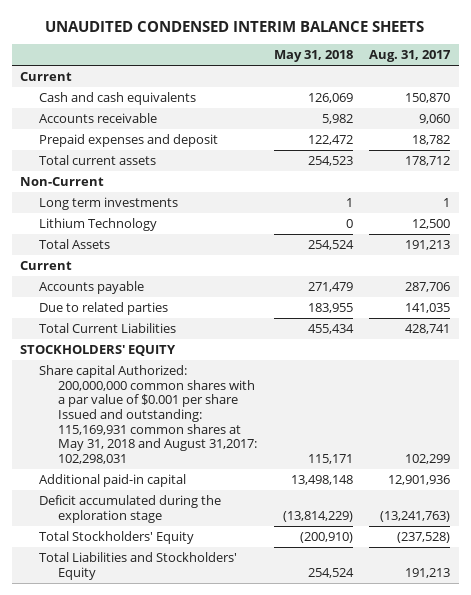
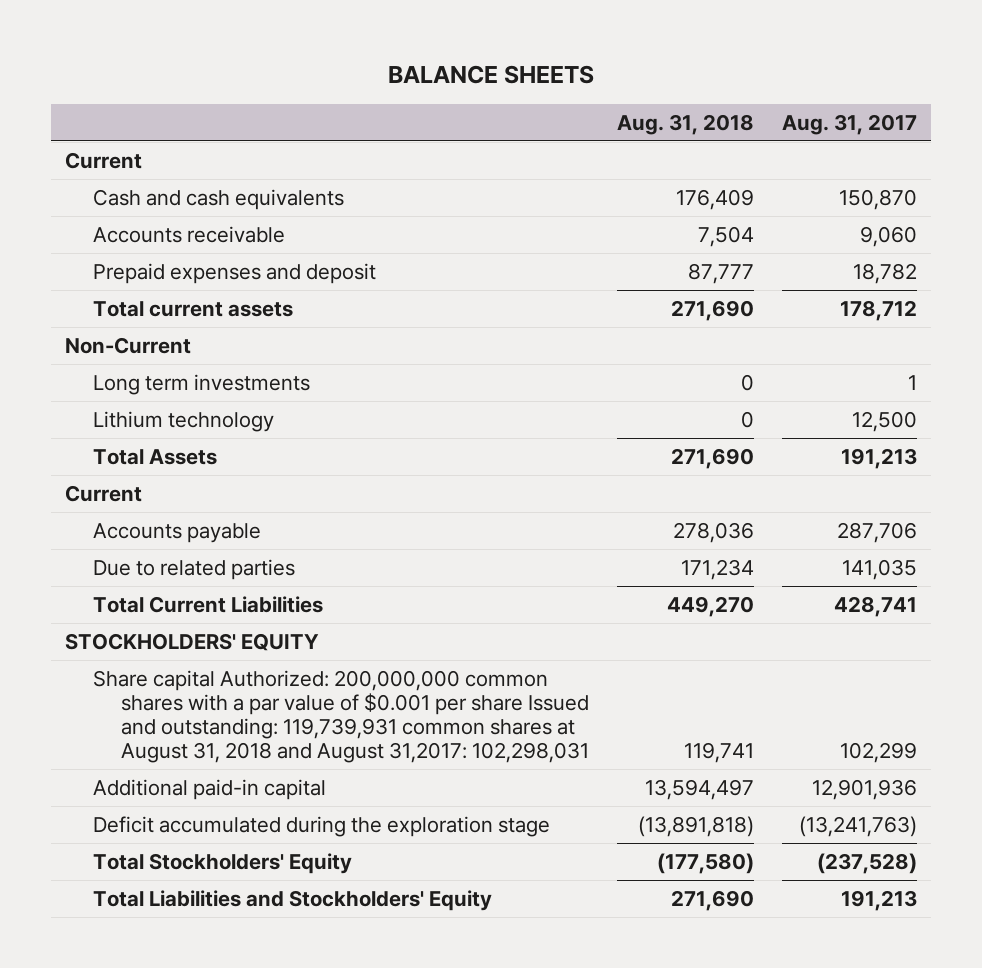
[45,20,425,32] UNAUDITED CONDENSED INTERIM BALANCE SHEETS -> [387,65,594,85] BALANCE SHEETS
[273,50,353,63] May 31, 2018 -> none
none -> [616,114,754,136] Aug. 31, 2018
[39,218,158,232] Lithium Technology -> [92,410,274,432] Lithium technology
[39,365,258,464] Share capital Authorized: 200,000,000 common shares with a par value of $0.001 per share Issued and outstanding: 115,169,931 common shares at May 31, 2018 and August 31,2017: 102,298,031 -> [92,669,590,764] Share capital Authorized: 200,000,000 common shares with a par value of $0.001 per share Issued and outstanding: 119,739,931 common shares at August 31, 2018 and August 31,2017: 102,298,031

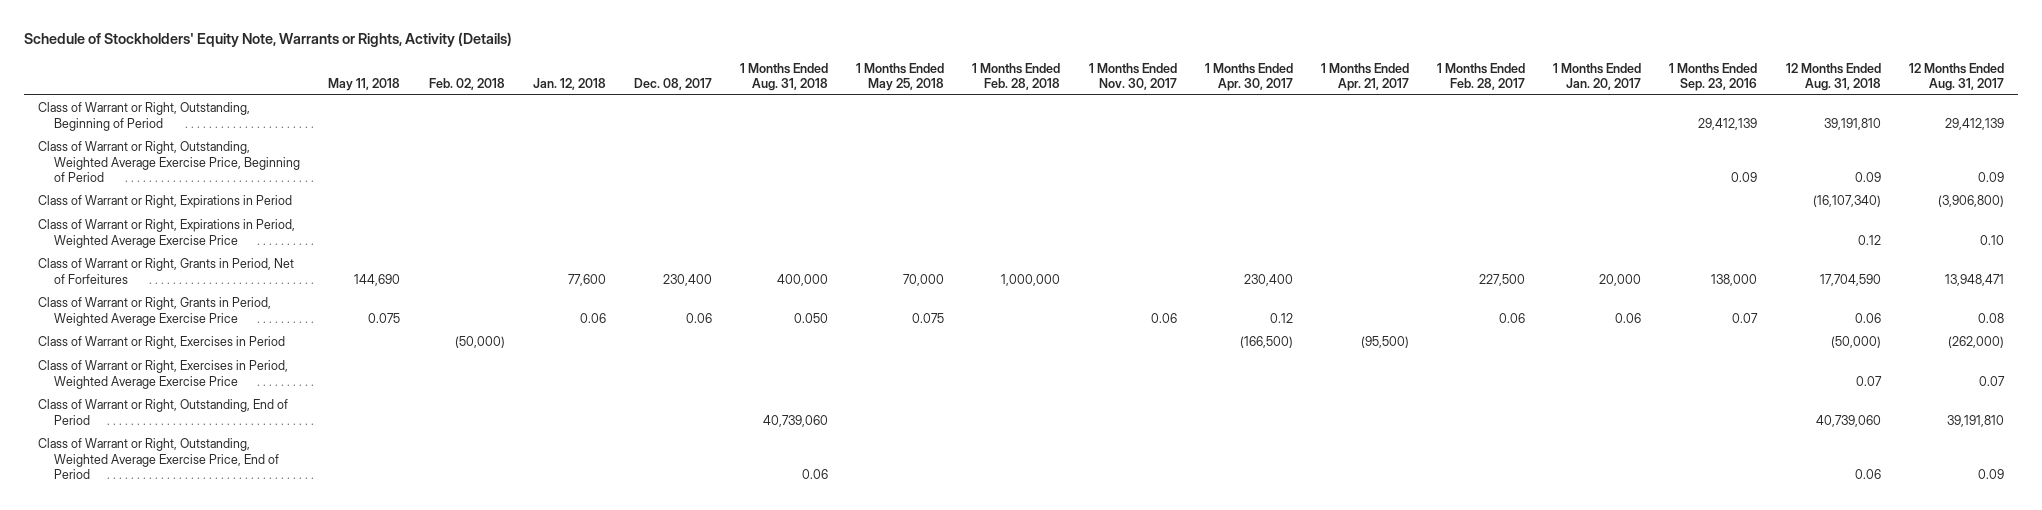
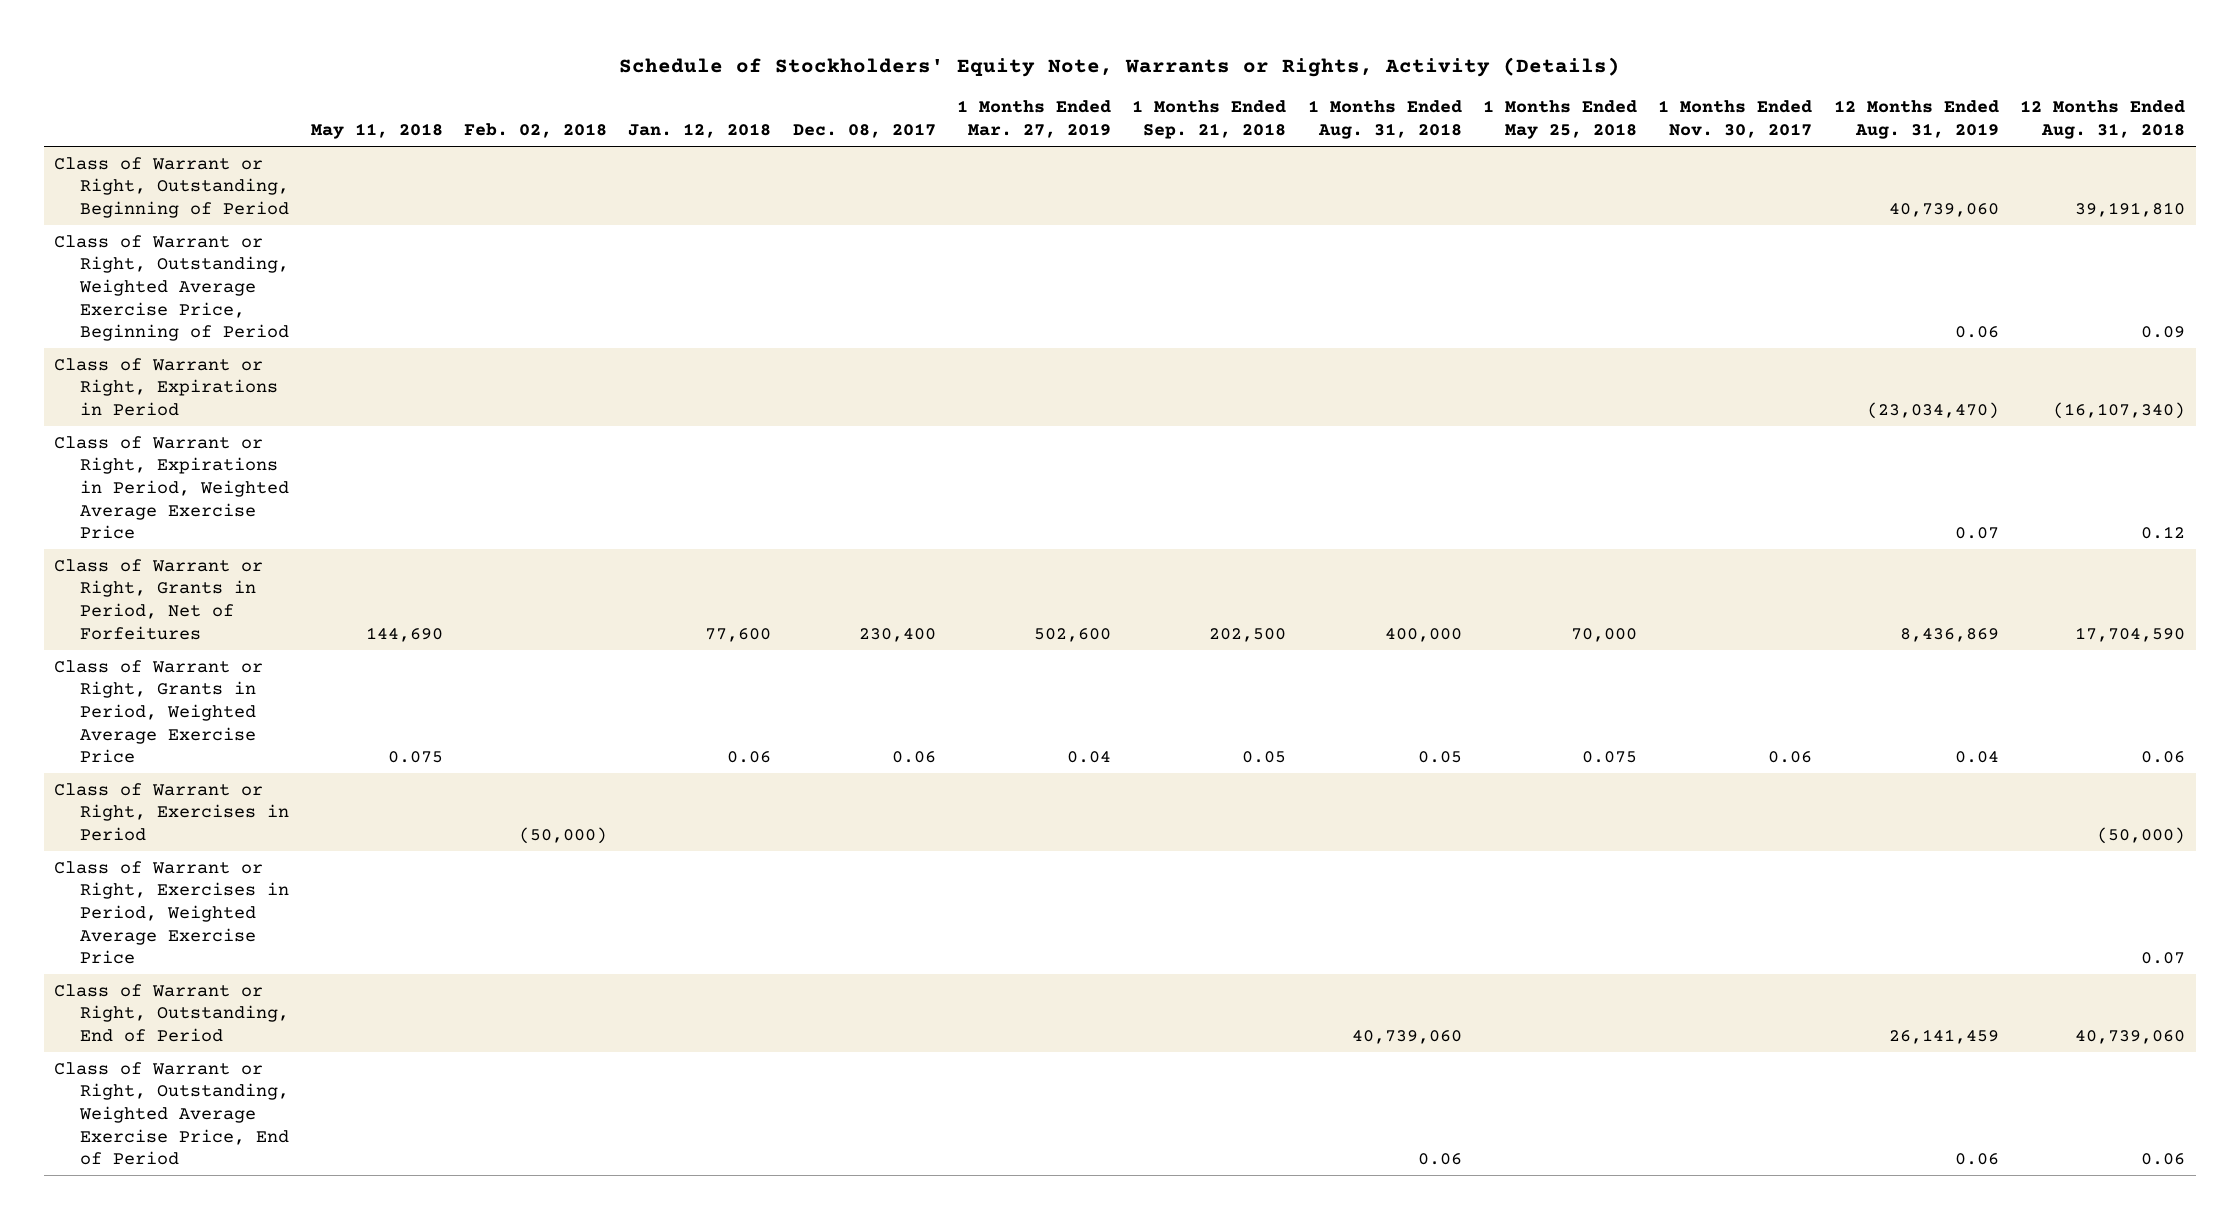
[972,62,1061,90] 1 Months Ended Feb. 28, 2018 -> none
[1204,62,1293,91] 1 Months Ended Apr. 30, 2017 -> none
[1320,62,1409,91] 1 Months Ended Apr. 21, 2017 -> none
[1437,62,1526,90] 1 Months Ended Feb. 28, 2017 -> none
[1553,62,1642,90] 1 Months Ended Jan. 20, 2017 -> none
[1669,62,1758,91] 1 Months Ended Sep. 23, 2016 -> none
[1908,62,2004,91] 12 Months Ended Aug. 31, 2017 -> none
none -> [957,100,1112,138] 1 Months Ended Mar. 27, 2019
none -> [1132,100,1287,139] 1 Months Ended Sep. 21, 2018
none -> [1833,100,1999,139] 12 Months Ended Aug. 31, 2019
[794,312,829,323] 0.050 -> [1417,751,1462,764] 0.05

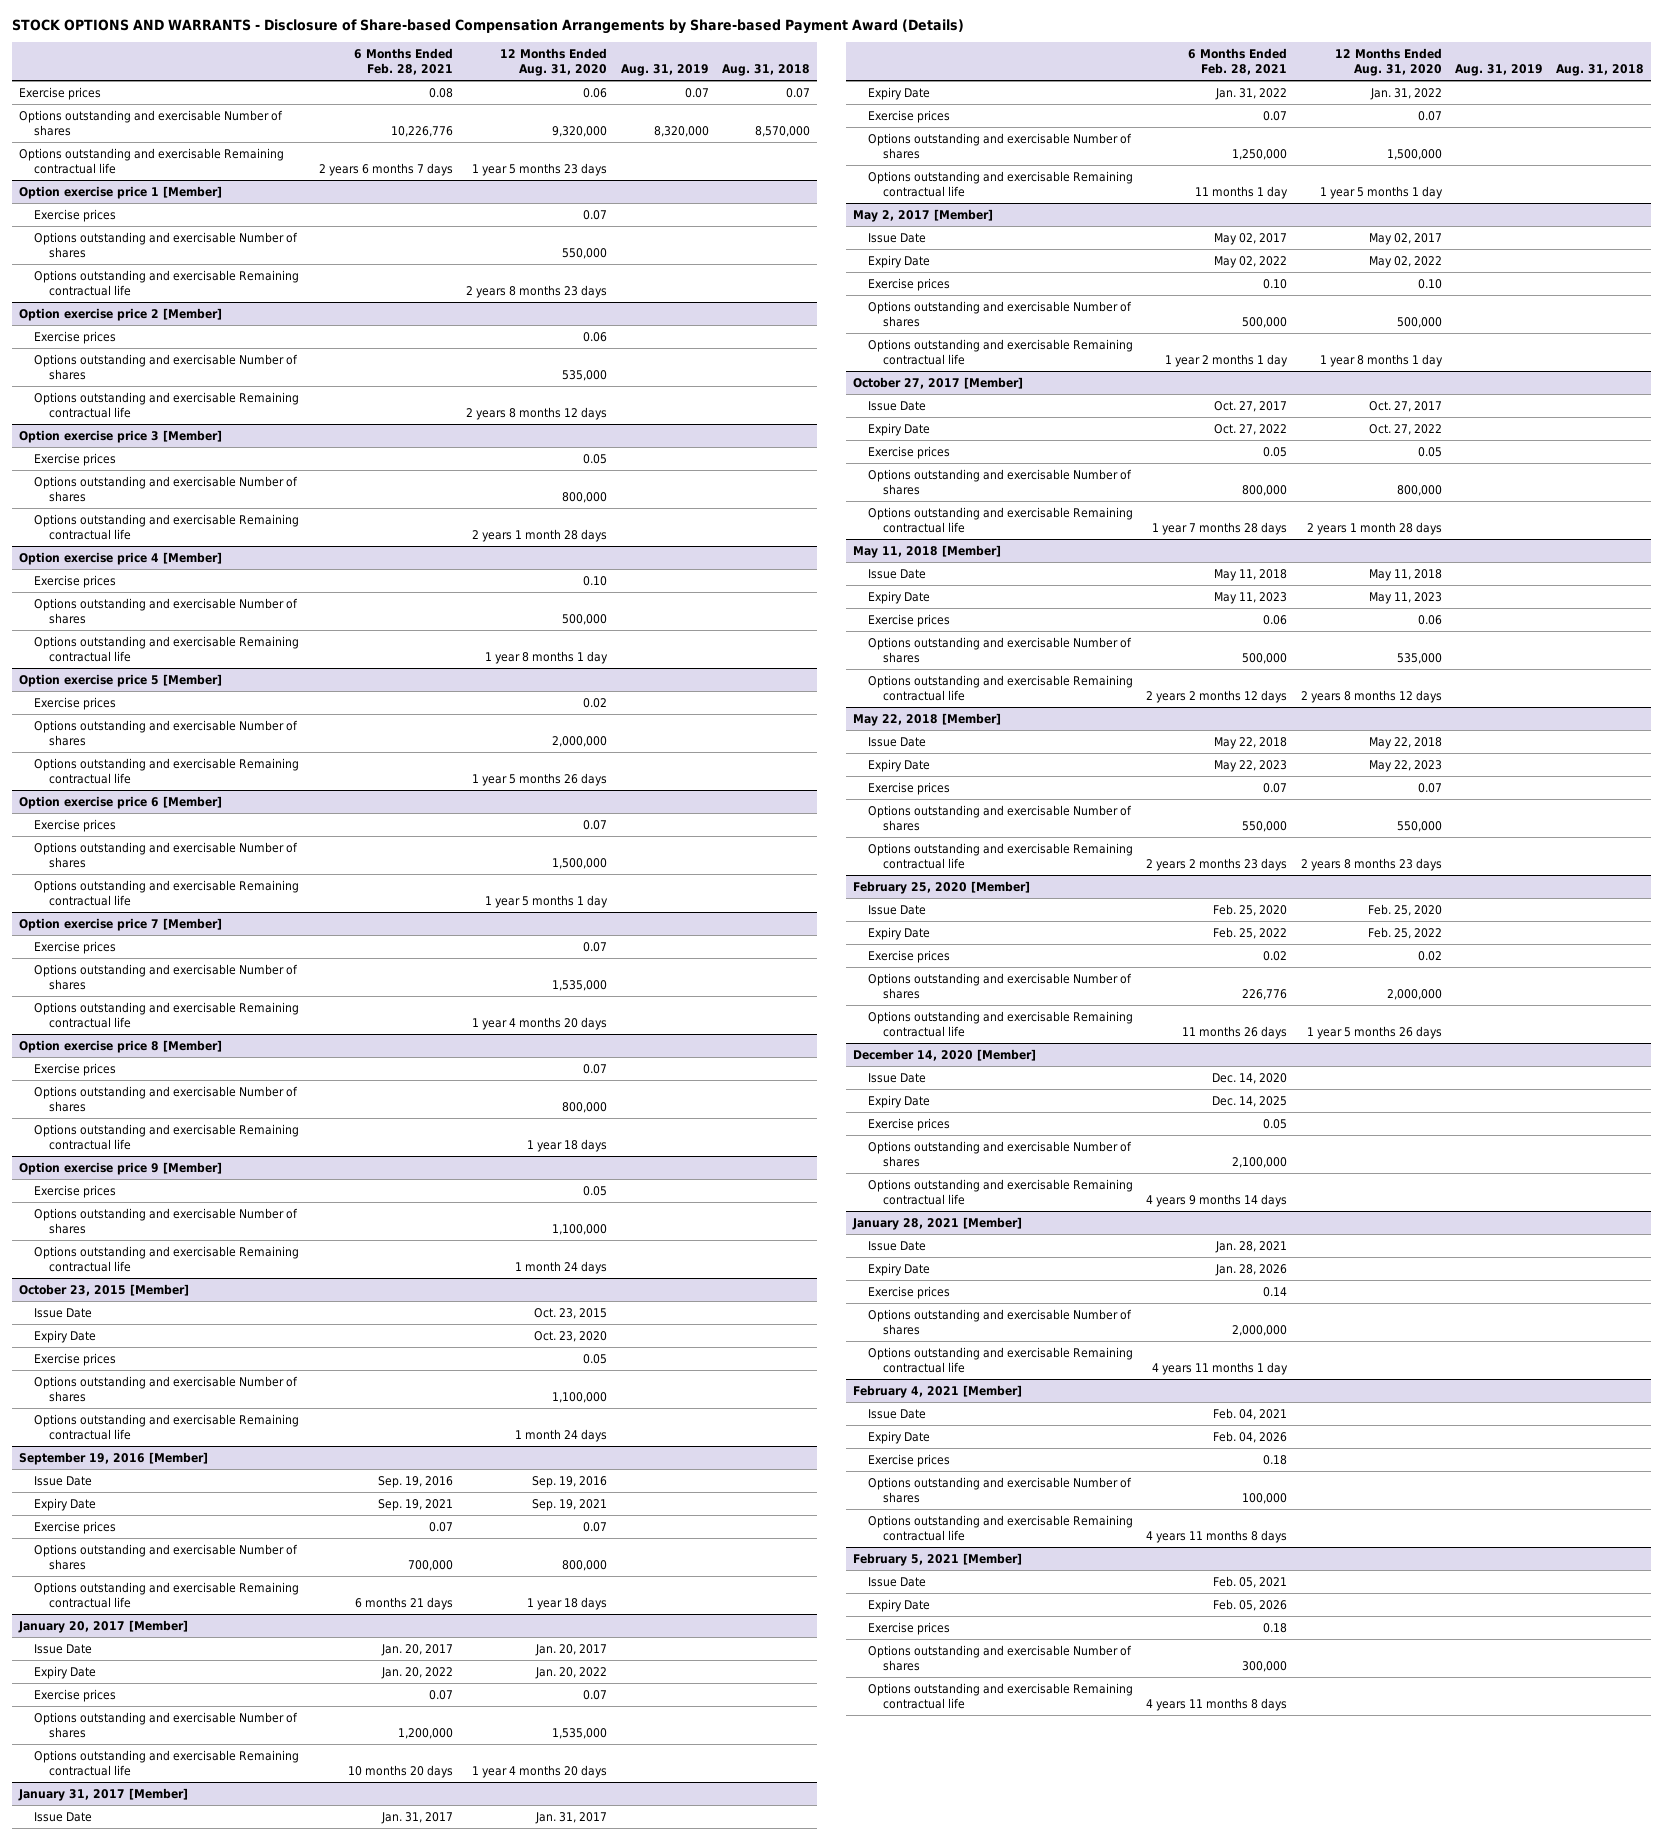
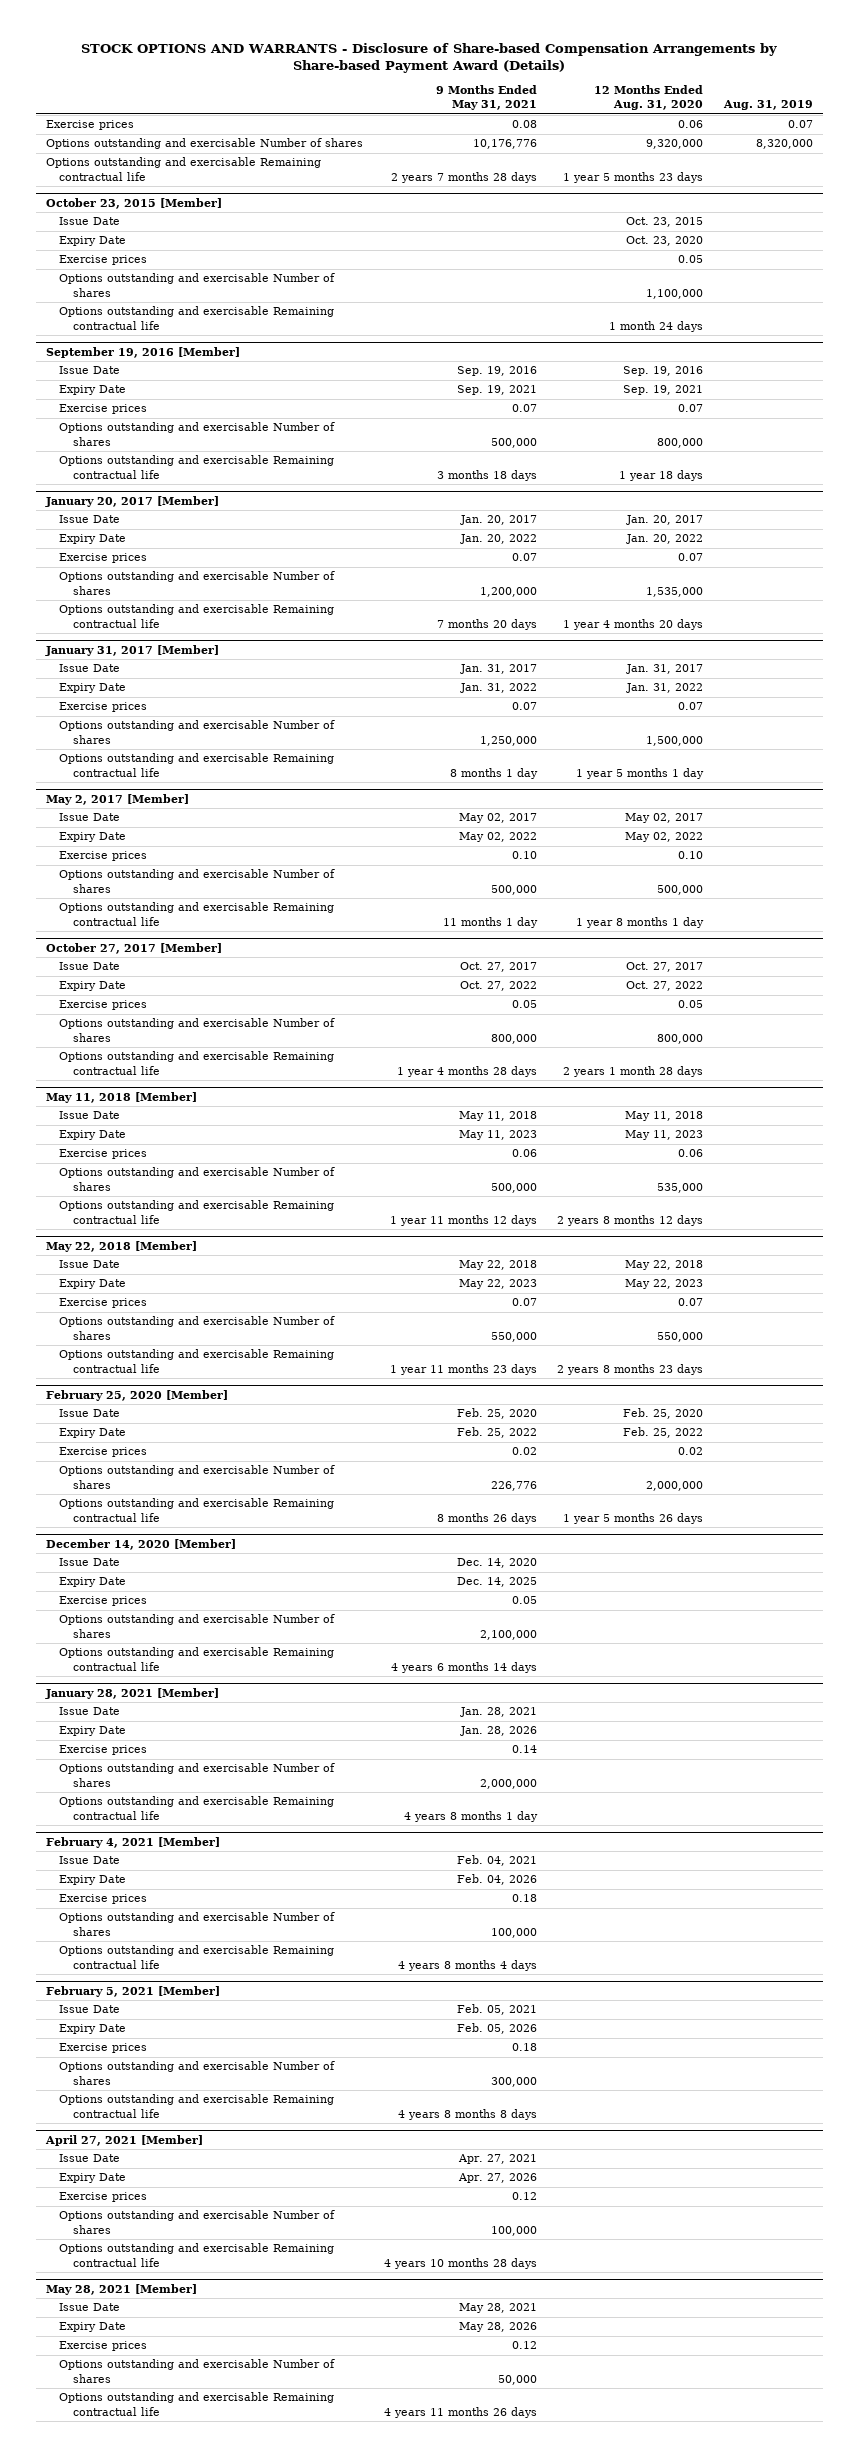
[354,47,454,76] 6 Months Ended Feb. 28, 2021 -> none
[722,64,811,77] Aug. 31, 2018 -> none
none -> [435,85,537,111] 9 Months Ended May 31, 2021
[18,185,222,199] Option exercise price 1 [Member] -> none
[33,208,116,222] Exercise prices -> none
[33,231,298,258] Options outstanding and exercisable Number of shares -> none
[33,269,299,296] Options outstanding and exercisable Remaining contractual life -> none
[18,307,222,321] Option exercise price 2 [Member] -> none
[33,330,116,344] Exercise prices -> none
[33,353,298,380] Options outstanding and exercisable Number of shares -> none
[33,391,299,418] Options outstanding and exercisable Remaining contractual life -> none
[18,429,222,443] Option exercise price 3 [Member] -> none
[33,452,116,466] Exercise prices -> none
[33,475,298,502] Options outstanding and exercisable Number of shares -> none
[33,513,299,540] Options outstanding and exercisable Remaining contractual life -> none
[18,551,222,565] Option exercise price 4 [Member] -> none
[33,574,116,588] Exercise prices -> none
[33,597,298,624] Options outstanding and exercisable Number of shares -> none
[33,635,299,662] Options outstanding and exercisable Remaining contractual life -> none
[18,673,222,687] Option exercise price 5 [Member] -> none
[33,696,116,710] Exercise prices -> none
[33,719,298,746] Options outstanding and exercisable Number of shares -> none
[33,757,299,784] Options outstanding and exercisable Remaining contractual life -> none
[18,795,222,809] Option exercise price 6 [Member] -> none
[33,818,116,832] Exercise prices -> none
[33,841,298,868] Options outstanding and exercisable Number of shares -> none
[33,879,299,906] Options outstanding and exercisable Remaining contractual life -> none
[18,917,222,931] Option exercise price 7 [Member] -> none
[33,940,116,954] Exercise prices -> none
[33,963,298,990] Options outstanding and exercisable Number of shares -> none
[33,1001,299,1028] Options outstanding and exercisable Remaining contractual life -> none
[18,1039,222,1053] Option exercise price 8 [Member] -> none
[33,1062,116,1076] Exercise prices -> none
[33,1085,298,1112] Options outstanding and exercisable Number of shares -> none
[33,1123,299,1150] Options outstanding and exercisable Remaining contractual life -> none
[18,1161,222,1175] Option exercise price 9 [Member] -> none
[33,1184,116,1198] Exercise prices -> none
[33,1207,298,1234] Options outstanding and exercisable Number of shares -> none
[33,1245,299,1272] Options outstanding and exercisable Remaining contractual life -> none
none -> [44,2134,203,2146] April 27, 2021 [Member]
none -> [59,2154,121,2163] Issue Date
none -> [59,2173,127,2184] Expiry Date
none -> [59,2192,148,2203] Exercise prices
none -> [59,2210,336,2234] Options outstanding and exercisable Number of shares
none -> [59,2243,335,2267] Options outstanding and exercisable Remaining contractual life
none -> [45,2283,197,2295] May 28, 2021 [Member]
none -> [59,2303,121,2312] Issue Date
none -> [59,2322,127,2333] Expiry Date
none -> [59,2341,148,2352] Exercise prices
none -> [59,2359,336,2383] Options outstanding and exercisable Number of shares
none -> [59,2392,335,2416] Options outstanding and exercisable Remaining contractual life

